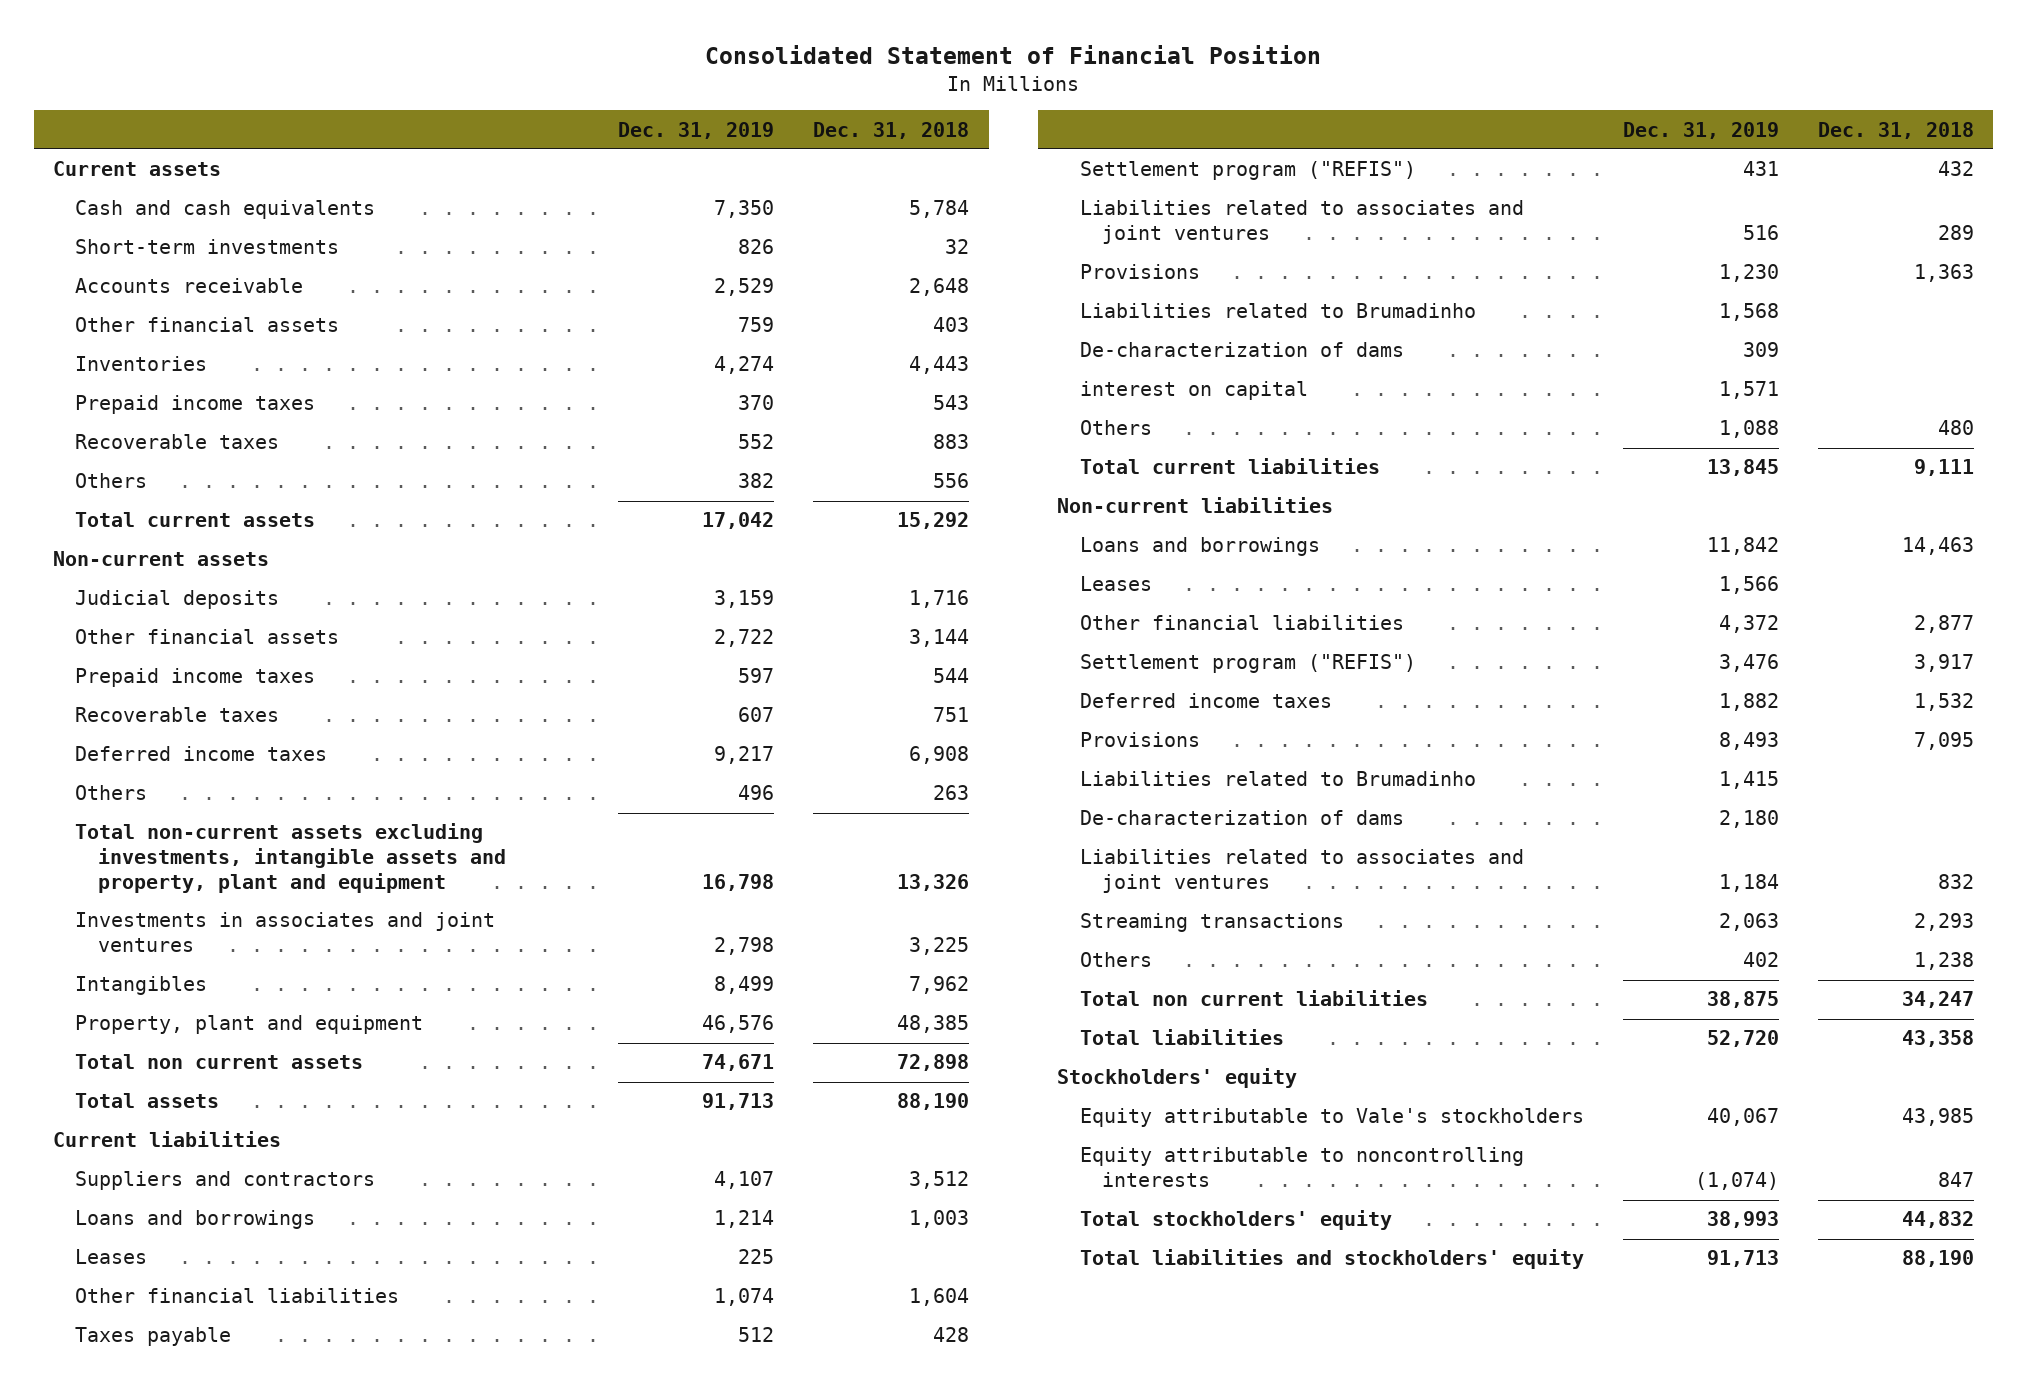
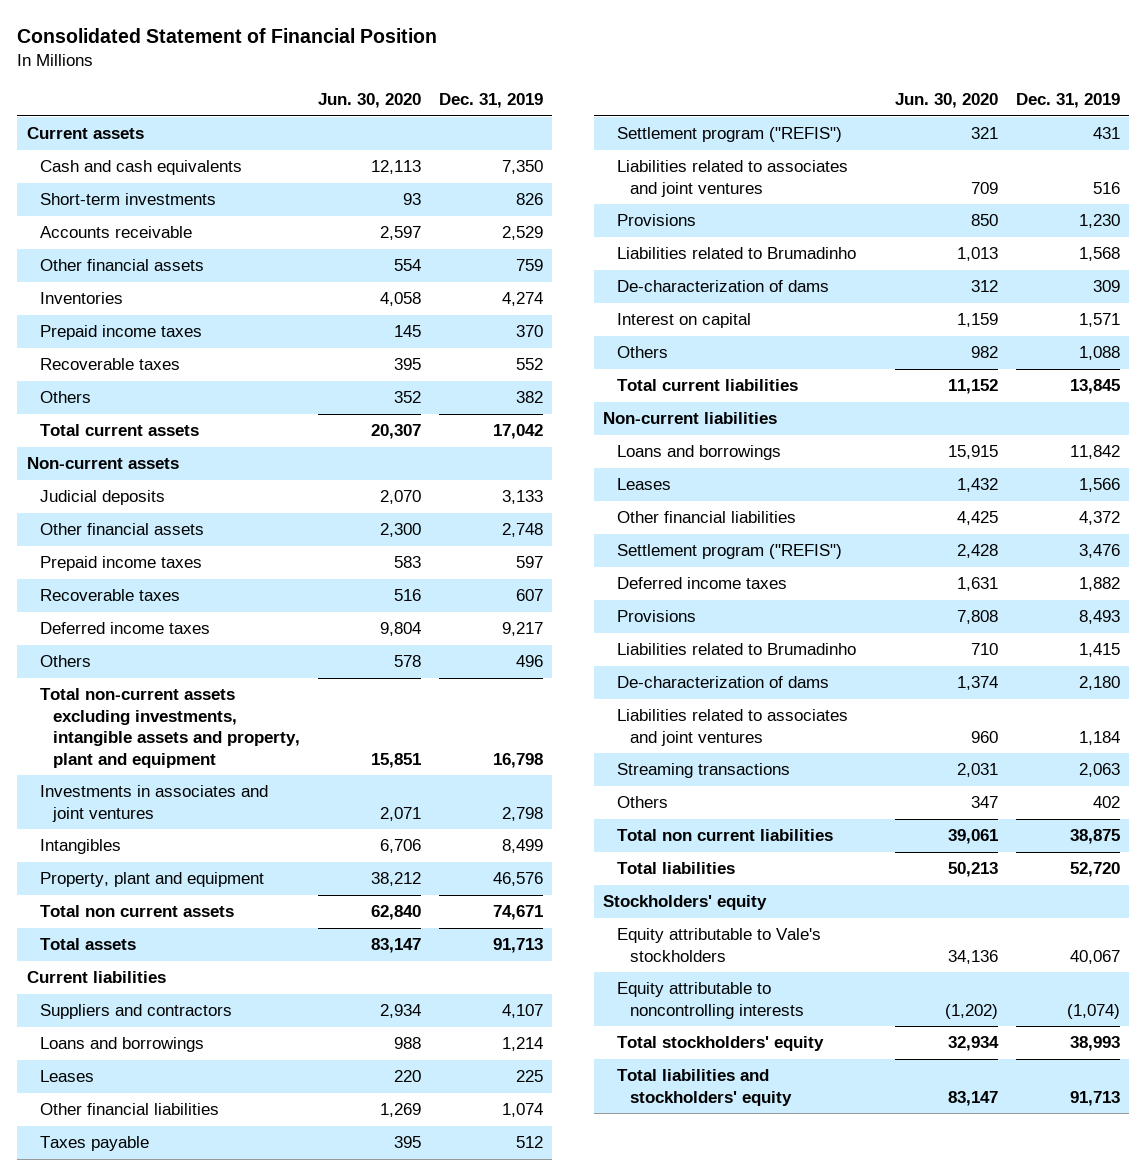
[813,121,970,139] Dec. 31, 2018 -> none
none -> [318,93,422,109] Jun. 30, 2020
[714,590,775,609] 3,159 -> [502,490,544,505] 3,133
[714,629,775,648] 2,722 -> [502,523,544,538] 2,748
[1079,381,1308,401] interest on capital -> [616,313,751,329] Interest on capital

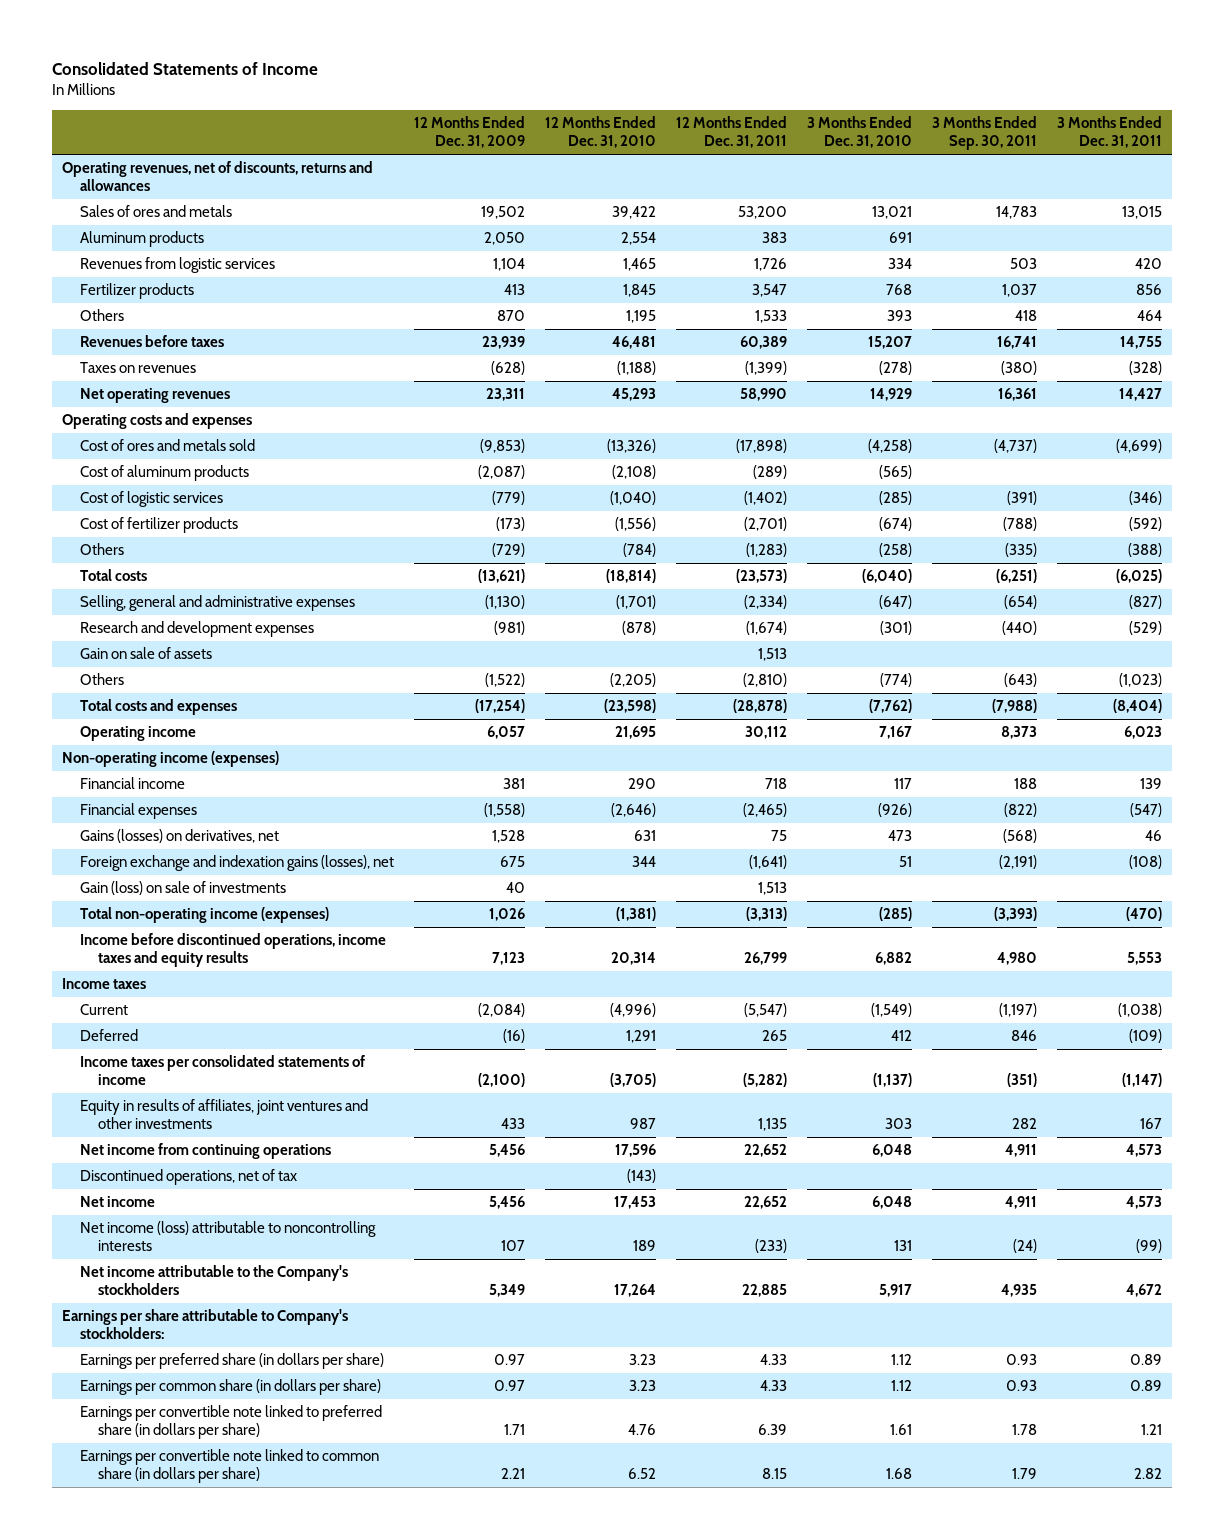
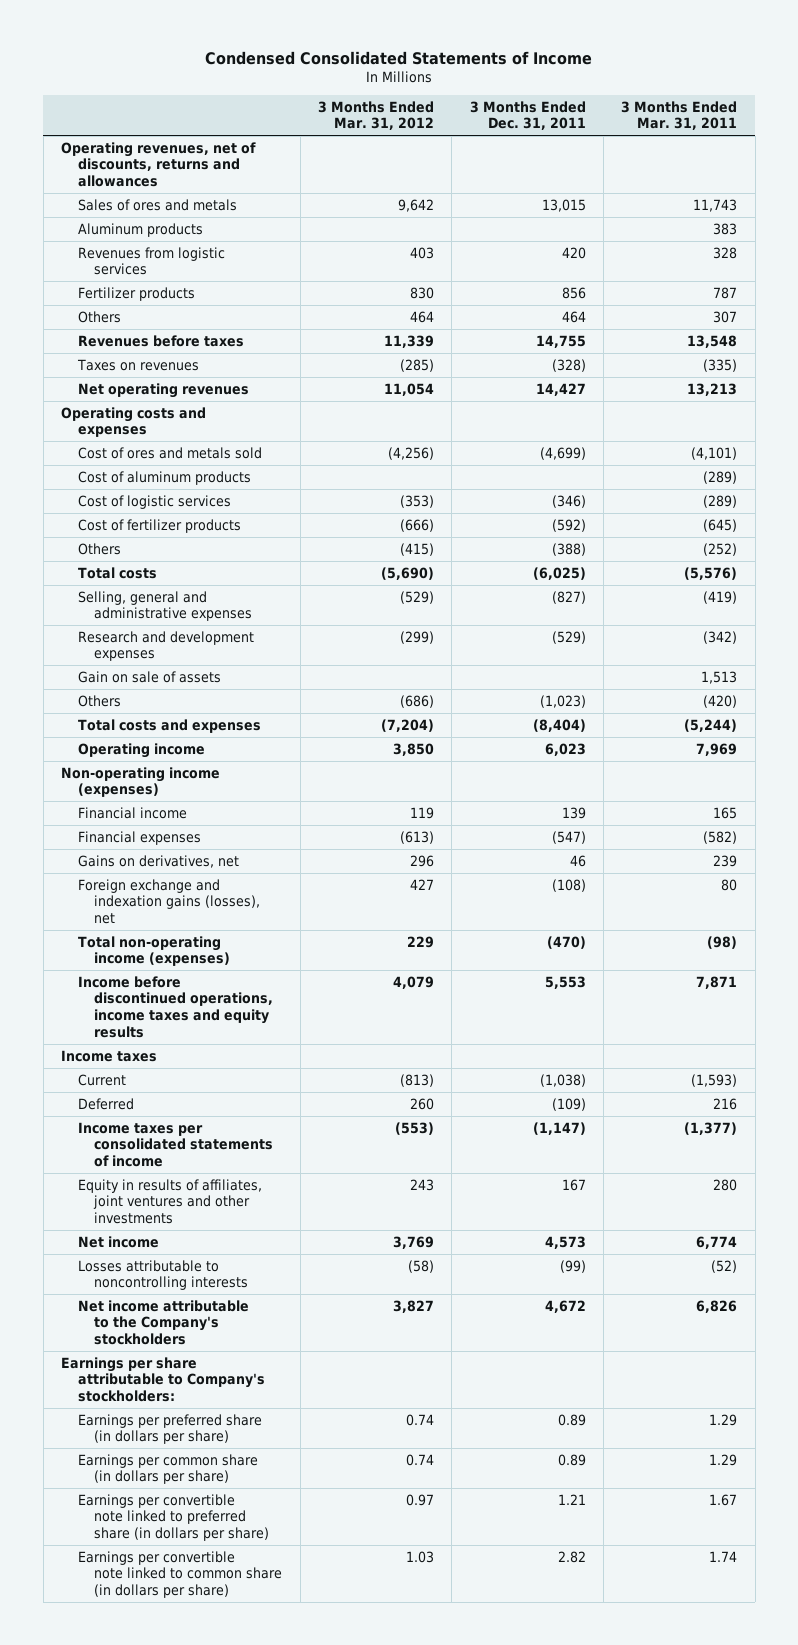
[51,62,318,76] Consolidated Statements of Income -> [205,50,593,65] Condensed Consolidated Statements of Income
[414,116,526,149] 12 Months Ended Dec. 31, 2009 -> none
[545,116,657,149] 12 Months Ended Dec. 31, 2010 -> none
[676,116,788,149] 12 Months Ended Dec. 31, 2011 -> none
[807,116,913,149] 3 Months Ended Dec. 31, 2010 -> none
[932,116,1038,151] 3 Months Ended Sep. 30, 2011 -> none
none -> [318,100,435,131] 3 Months Ended Mar. 31, 2012
none -> [621,100,738,131] 3 Months Ended Mar. 31, 2011
[80,829,280,844] Gains (losses) on derivatives, net -> [77,854,239,868] Gains on derivatives, net
[80,881,287,896] Gain (loss) on sale of investments -> none
[80,1143,332,1160] Net income from continuing operations -> none
[80,1169,298,1186] Discontinued operations, net of tax -> none
[80,1221,377,1252] Net income (loss) attributable to noncontrolling interests -> [77,1259,249,1291] Losses attributable to noncontrolling interests

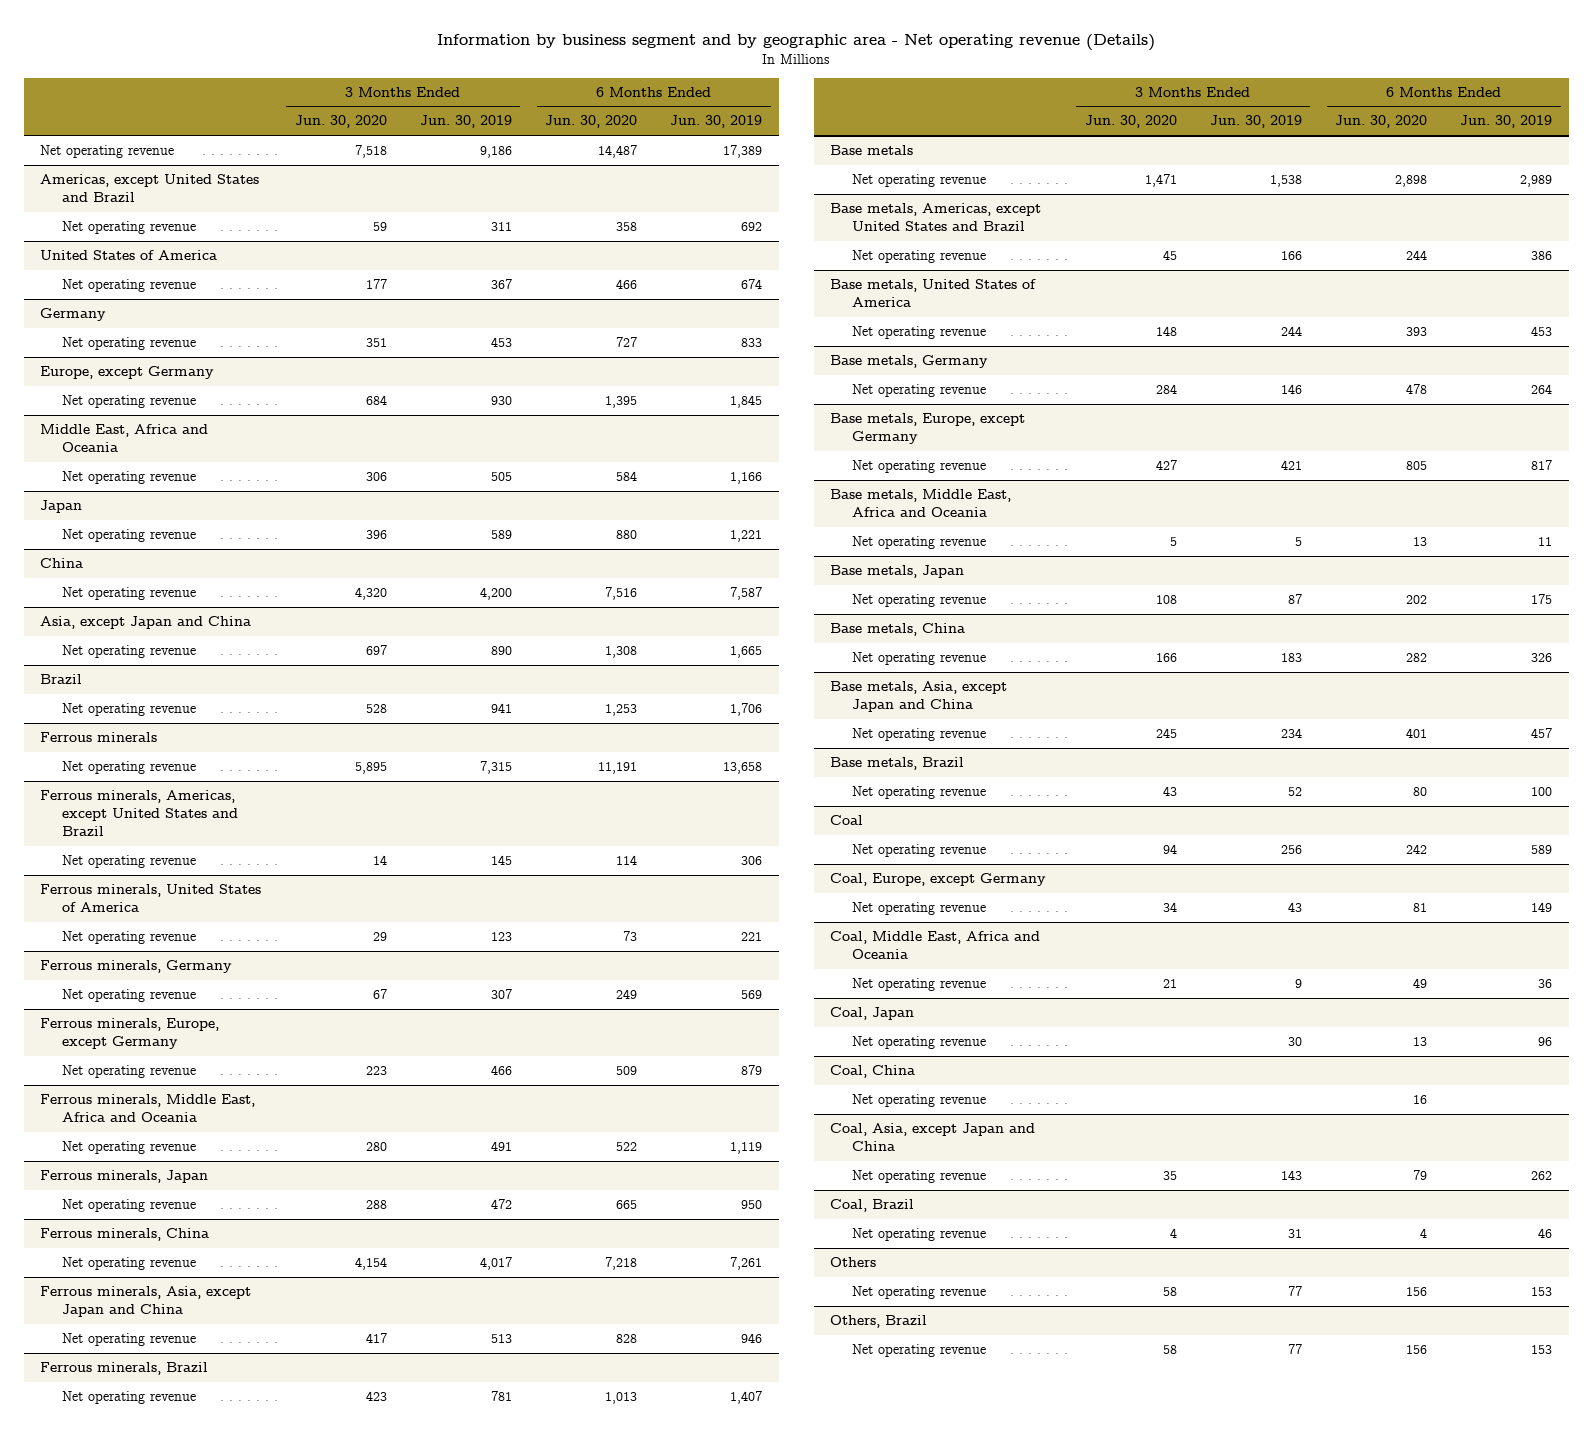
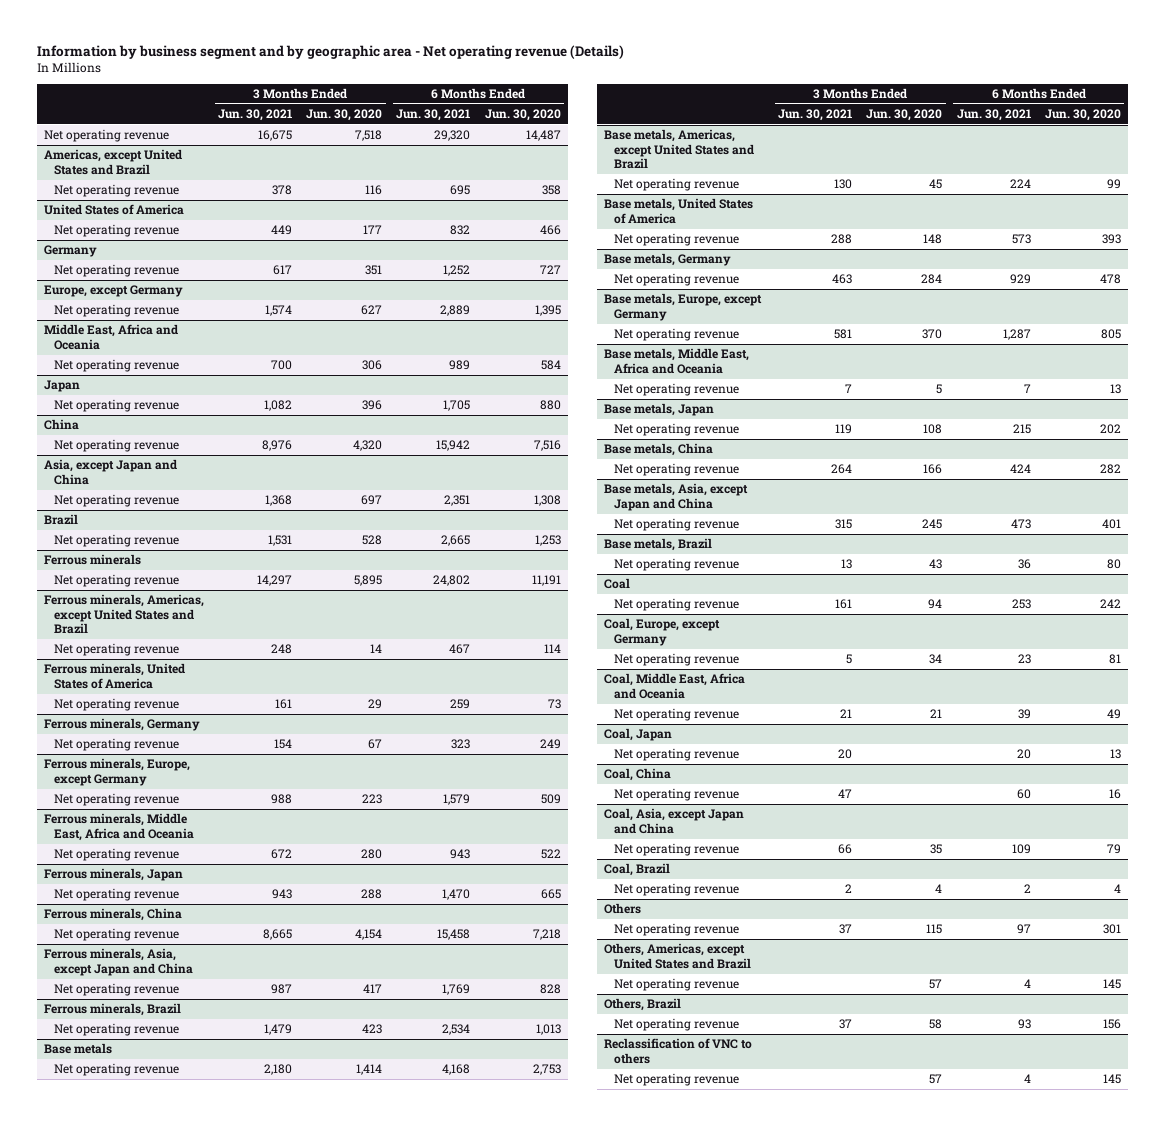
[419,115,512,129] Jun. 30, 2019 -> none
[670,115,763,129] Jun. 30, 2019 -> none
none -> [218,109,293,122] Jun. 30, 2021
none -> [396,109,471,122] Jun. 30, 2021
[372,222,387,232] 59 -> [365,185,383,196] 116
[365,395,387,406] 684 -> [361,305,383,316] 627
[1144,174,1177,188] 1,471 -> [356,1064,383,1076] 1,414
[1395,175,1428,188] 2,898 -> [532,1064,561,1076] 2,753
[1406,250,1428,261] 244 -> [1106,179,1121,190] 99
[1155,460,1177,471] 427 -> [922,329,943,340] 370
[1162,1287,1177,1297] 58 -> [926,924,943,935] 115
[1406,1287,1428,1297] 156 -> [1102,924,1121,935] 301
none -> [604,943,752,969] Others, Americas, except United States and Brazil
none -> [614,978,740,992] Net operating revenue
none -> [604,1038,753,1064] Reclassification of VNC to others
none -> [614,1073,740,1087] Net operating revenue

